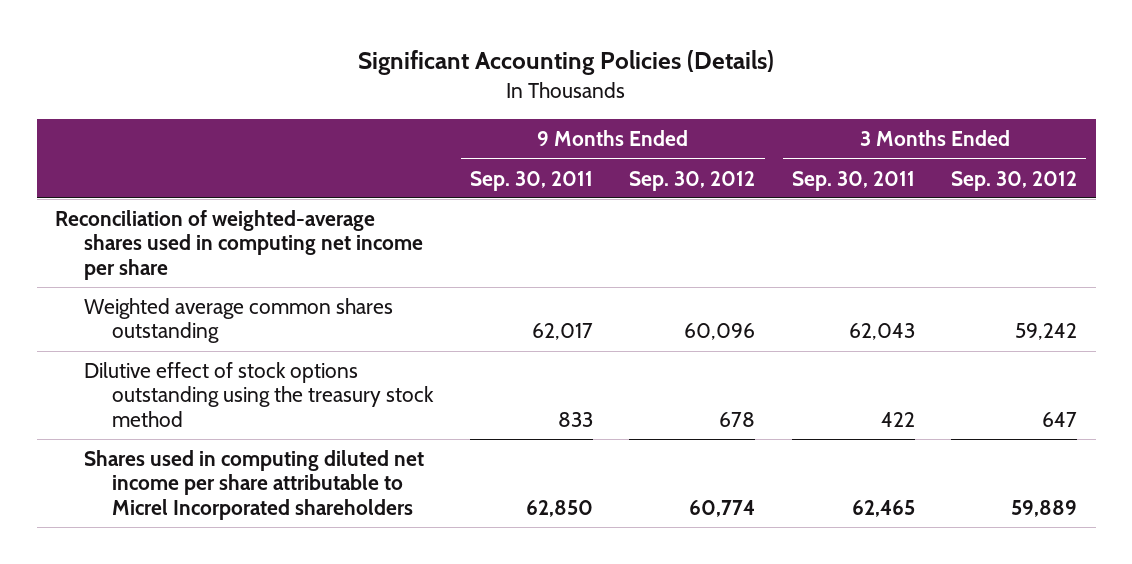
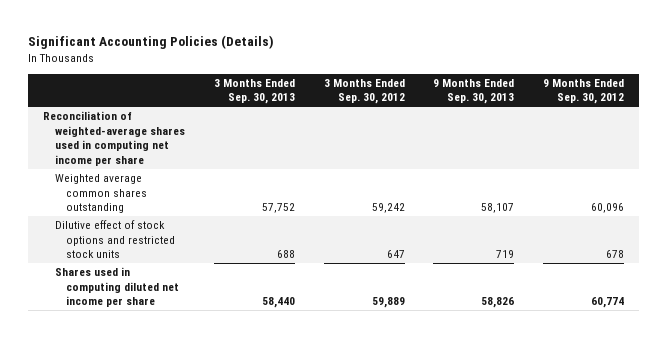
[469,170,593,191] Sep. 30, 2011 -> none
[791,170,915,191] Sep. 30, 2011 -> none
none -> [213,78,295,105] 3 Months Ended Sep. 30, 2013
none -> [433,78,515,105] 9 Months Ended Sep. 30, 2013
[83,362,435,427] Dilutive effect of stock options outstanding using the treasury stock method -> [54,220,176,259] Dilutive effect of stock options and restricted stock units
[83,450,424,520] Shares used in computing diluted net income per share attributable to Micrel Incorporated shareholders -> [54,267,180,308] Shares used in computing diluted net income per share

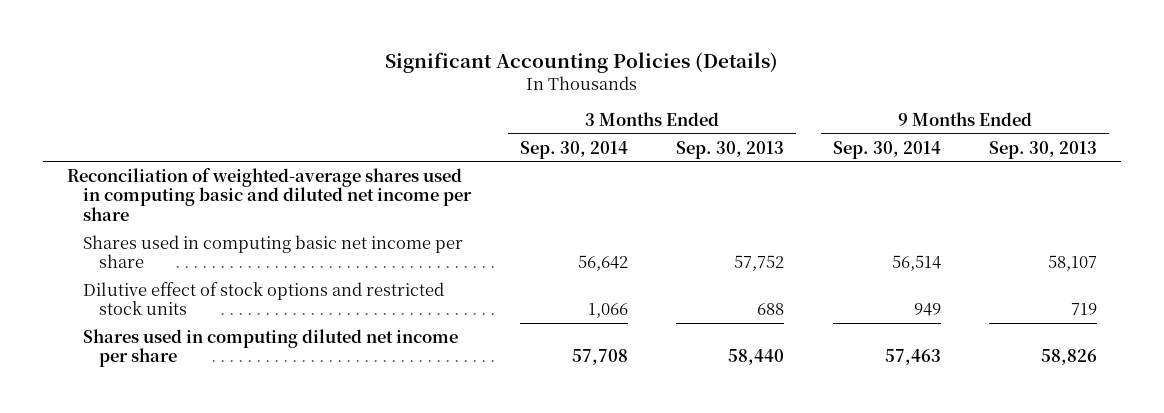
[323,78,405,105] 3 Months Ended Sep. 30, 2012 -> none
[543,78,625,105] 9 Months Ended Sep. 30, 2012 -> none
none -> [519,140,628,159] Sep. 30, 2014
none -> [832,140,941,159] Sep. 30, 2014
[42,111,185,166] Reconciliation of weighted-average shares used in computing net income per share -> [67,167,473,222] Reconciliation of weighted-average shares used in computing basic and diluted net income per share
[54,174,148,214] Weighted average common shares outstanding -> [83,234,464,269] Shares used in computing basic net income per share

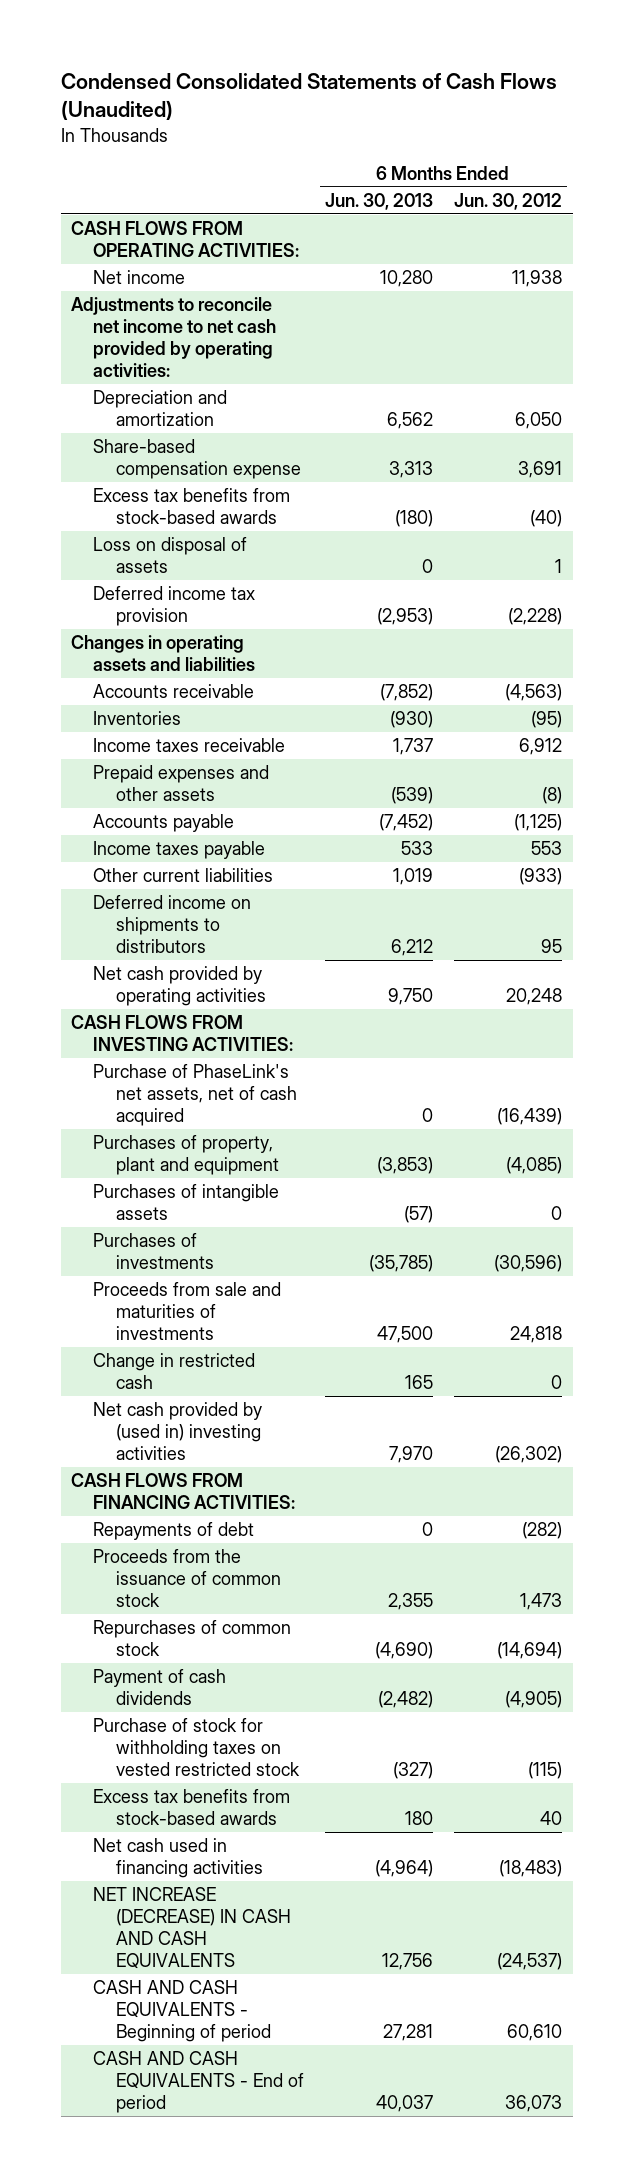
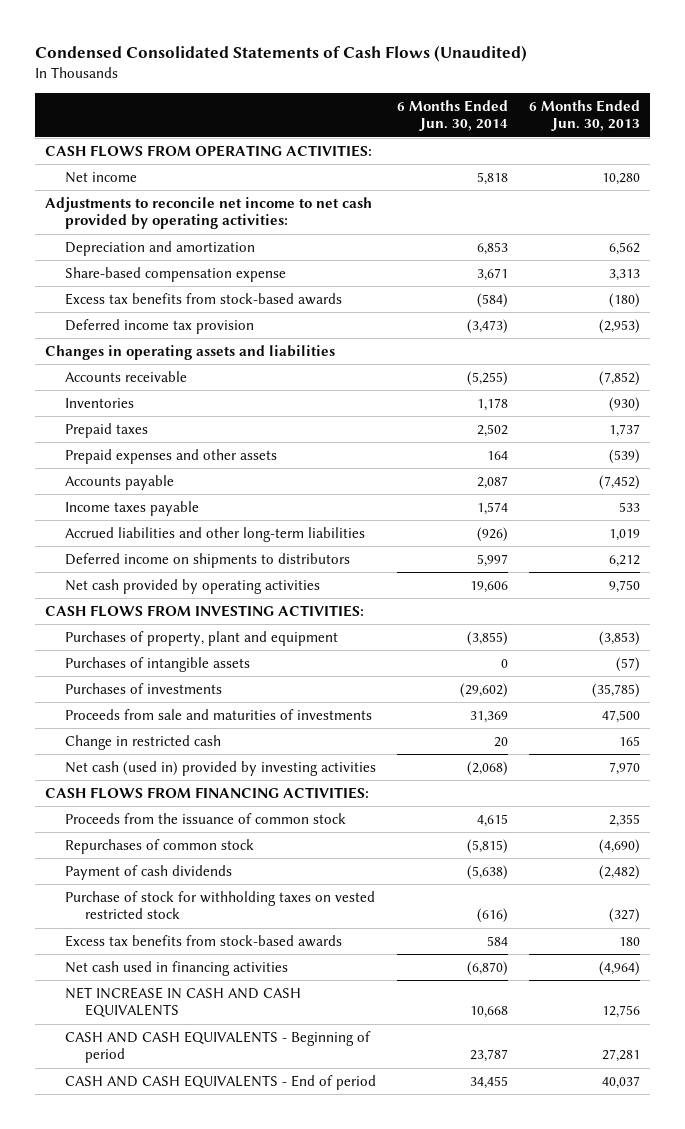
[453,192,562,210] Jun. 30, 2012 -> none
none -> [396,99,508,132] 6 Months Ended Jun. 30, 2014
[93,537,248,574] Loss on disposal of assets -> none
[93,738,286,753] Income taxes receivable -> [65,422,149,438] Prepaid taxes
[93,868,274,883] Other current liabilities -> [65,526,366,542] Accrued liabilities and other long-term liabilities
[93,1064,297,1127] Purchase of PhaseLink's net assets, net of cash acquired -> none
[93,1402,263,1461] Net cash provided by (used in) investing activities -> [65,760,377,776] Net cash (used in) provided by investing activities
[93,1522,255,1541] Repayments of debt -> none
[93,1887,291,1970] NET INCREASE (DECREASE) IN CASH AND CASH EQUIVALENTS -> [65,986,302,1018] NET INCREASE IN CASH AND CASH EQUIVALENTS

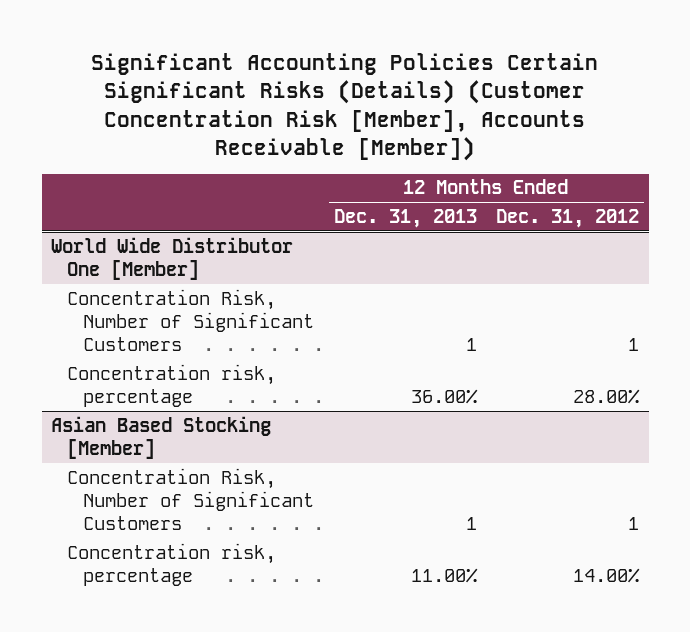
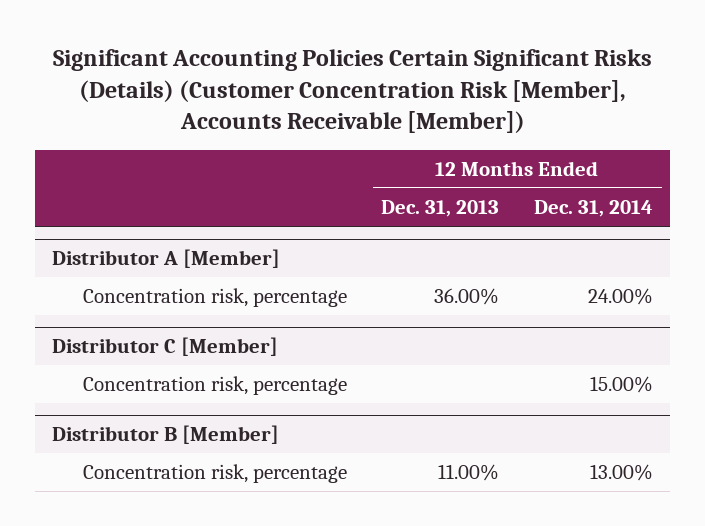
[495,208,639,228] Dec. 31, 2012 -> none
none -> [534,199,654,217] Dec. 31, 2014
[51,236,294,280] World Wide Distributor One [Member] -> none
[67,288,315,351] Concentration Risk, Number of Significant Customers -> none
none -> [52,248,281,268] Distributor A [Member]
[51,415,272,459] Asian Based Stocking [Member] -> none
[67,467,315,530] Concentration Risk, Number of Significant Customers -> none
none -> [52,336,279,356] Distributor C [Member]
none -> [82,375,347,395] Concentration risk, percentage
none -> [52,424,280,444] Distributor B [Member]

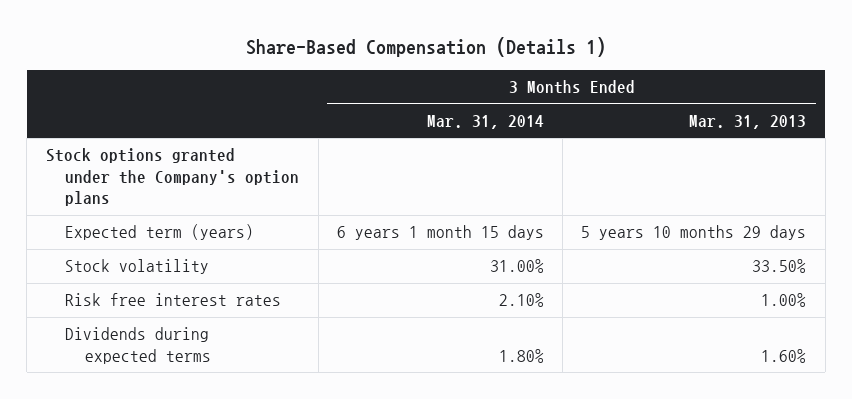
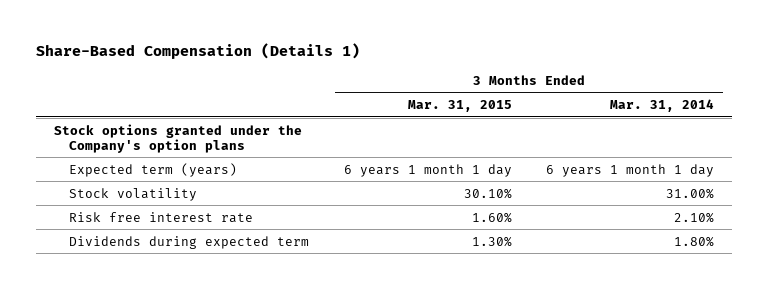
[689,114,807,129] Mar. 31, 2013 -> none
none -> [407,100,512,113] Mar. 31, 2015
[336,225,544,241] 6 years 1 month 15 days -> [546,163,715,177] 6 years 1 month 1 day
[65,293,282,307] Risk free interest rates -> [68,211,253,223] Risk free interest rate
[65,327,211,364] Dividends during expected terms -> [68,235,309,249] Dividends during expected term

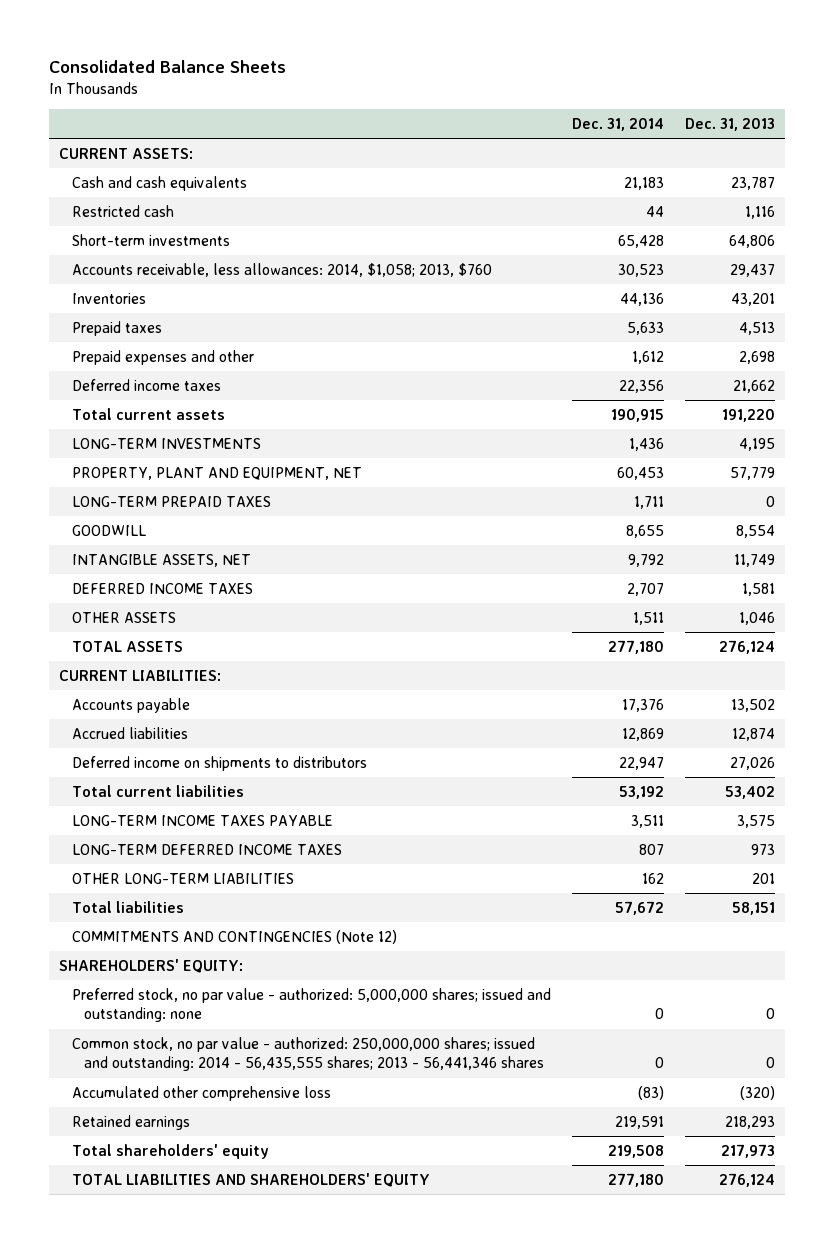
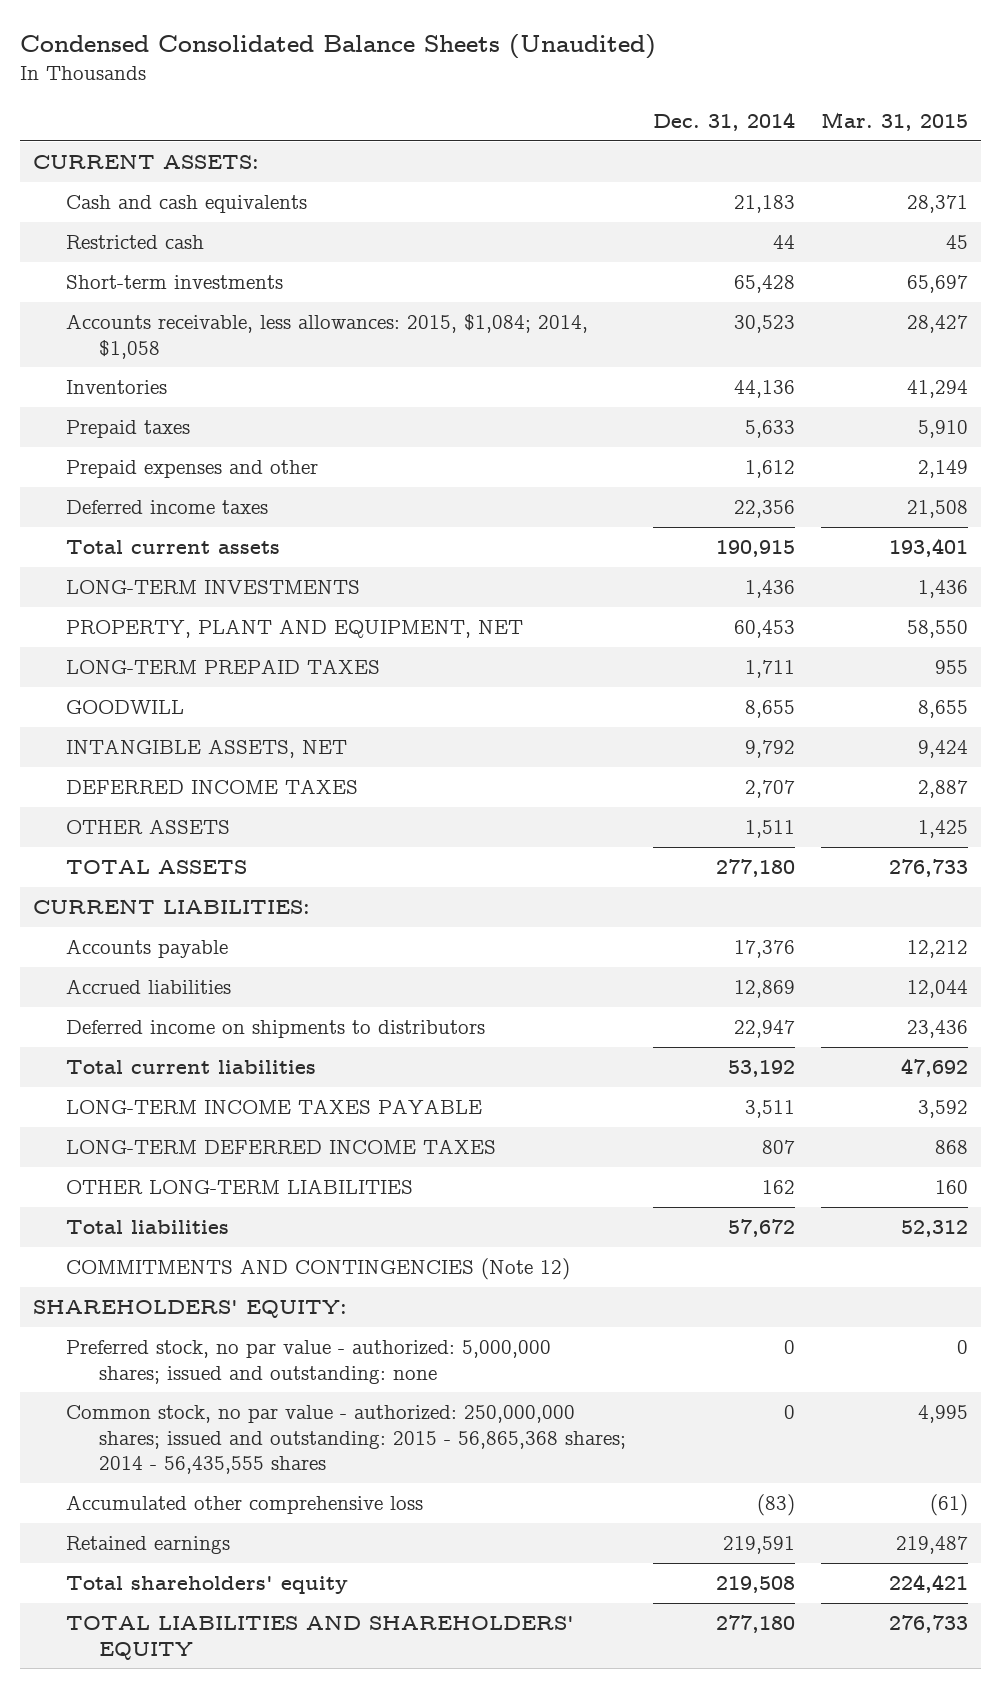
[48,59,286,73] Consolidated Balance Sheets -> [20,34,657,60] Condensed Consolidated Balance Sheets (Unaudited)
[684,117,775,131] Dec. 31, 2013 -> none
none -> [820,111,968,131] Mar. 31, 2015
[71,262,492,277] Accounts receivable, less allowances: 2014, $1,058; 2013, $760 -> [66,313,589,359] Accounts receivable, less allowances: 2015, $1,084; 2014, $1,058
[71,1036,545,1072] Common stock, no par value - authorized: 250,000,000 shares; issued and outstanding: 2014 - 56,435,555 shares; 2013 - 56,441,346 shares -> [66,1404,627,1475] Common stock, no par value - authorized: 250,000,000 shares; issued and outstanding: 2015 - 56,865,368 shares; 2014 - 56,435,555 shares

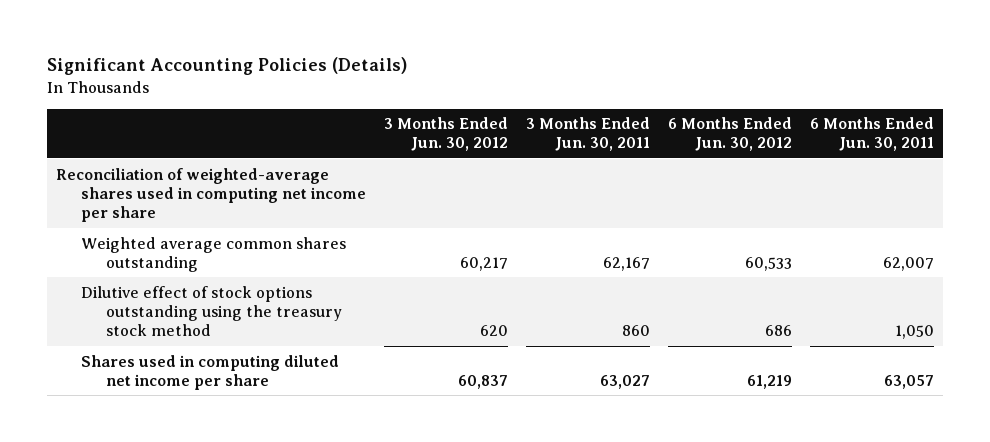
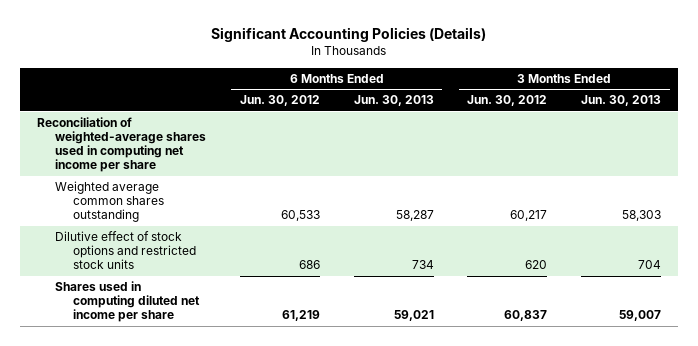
[526,117,651,152] 3 Months Ended Jun. 30, 2011 -> none
[810,117,935,152] 6 Months Ended Jun. 30, 2011 -> none
none -> [353,95,434,107] Jun. 30, 2013
none -> [581,95,662,107] Jun. 30, 2013
[80,285,343,336] Dilutive effect of stock options outstanding using the treasury stock method -> [54,231,196,270] Dilutive effect of stock options and restricted stock units

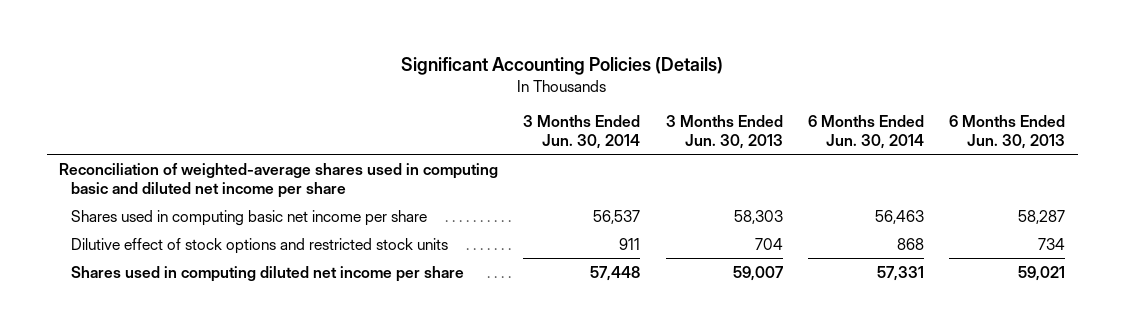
[239,95,320,107] Jun. 30, 2012 -> none
[467,95,548,107] Jun. 30, 2012 -> none
none -> [523,114,641,150] 3 Months Ended Jun. 30, 2014
none -> [807,114,924,150] 6 Months Ended Jun. 30, 2014
[37,117,206,173] Reconciliation of weighted-average shares used in computing net income per share -> [59,162,499,198] Reconciliation of weighted-average shares used in computing basic and diluted net income per share
[54,181,164,223] Weighted average common shares outstanding -> [70,209,427,226] Shares used in computing basic net income per share

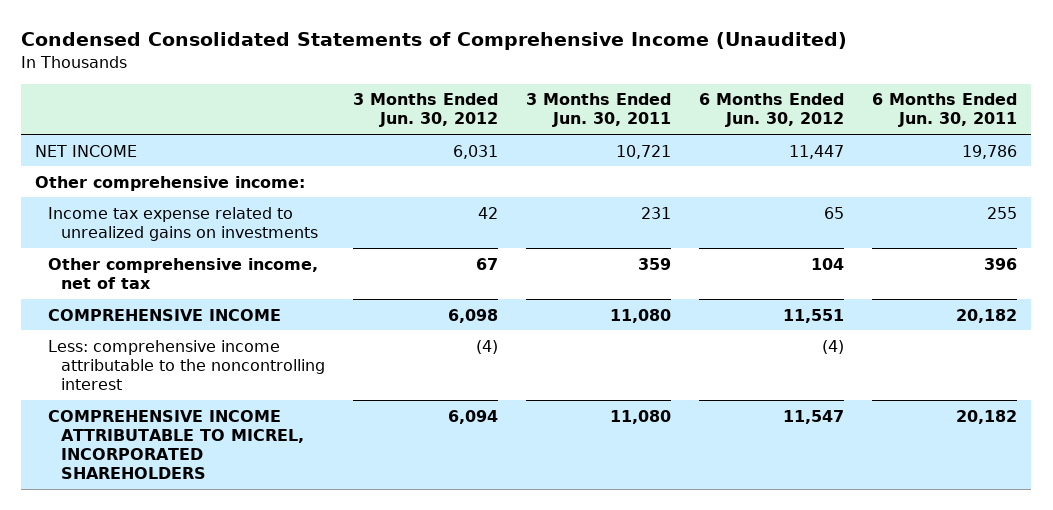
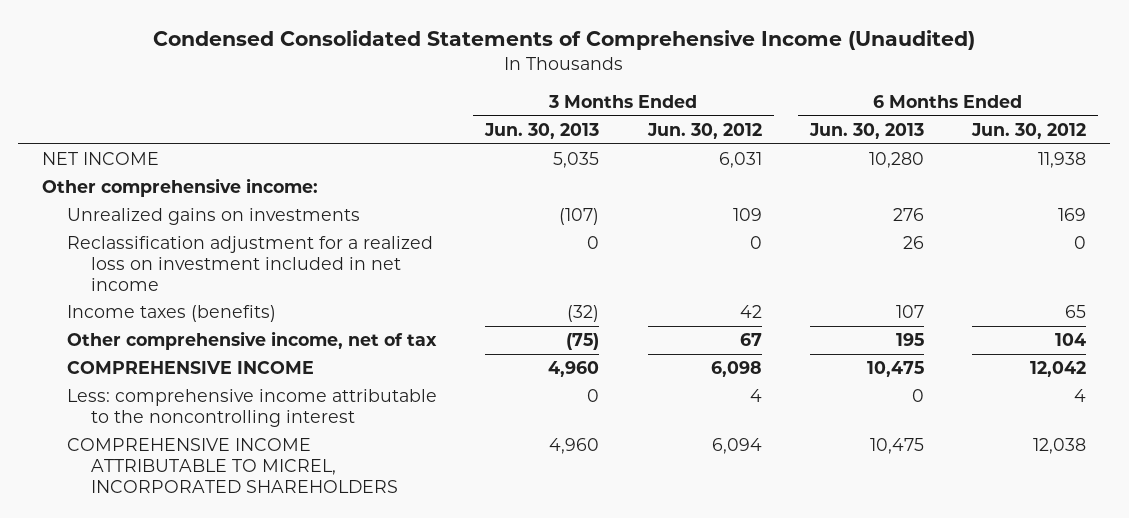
[525,93,671,128] 3 Months Ended Jun. 30, 2011 -> none
[872,93,1018,128] 6 Months Ended Jun. 30, 2011 -> none
none -> [484,122,600,139] Jun. 30, 2013
none -> [808,122,924,139] Jun. 30, 2013
[788,144,844,159] 11,447 -> [1038,152,1087,169] 11,938
none -> [66,208,360,226] Unrealized gains on investments
none -> [66,236,433,291] Reclassification adjustment for a realized loss on investment included in net income
[48,206,318,241] Income tax expense related to unrealized gains on investments -> [66,305,276,323] Income taxes (benefits)
[782,308,844,323] 11,551 -> [1030,361,1087,378] 12,042
[475,339,498,354] (4) -> [749,389,762,403] 4
[821,339,844,354] (4) -> [1074,389,1087,403] 4
[782,409,844,424] 11,547 -> [1033,438,1087,455] 12,038

